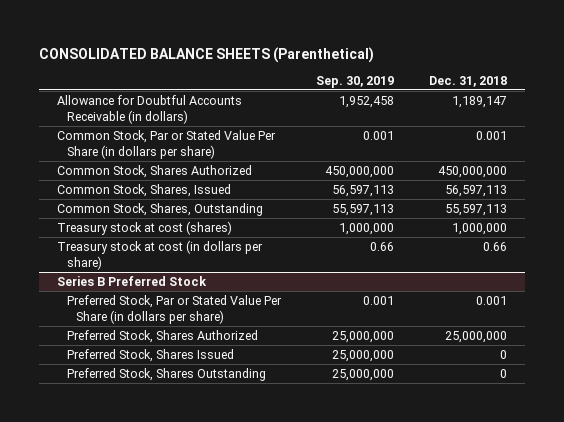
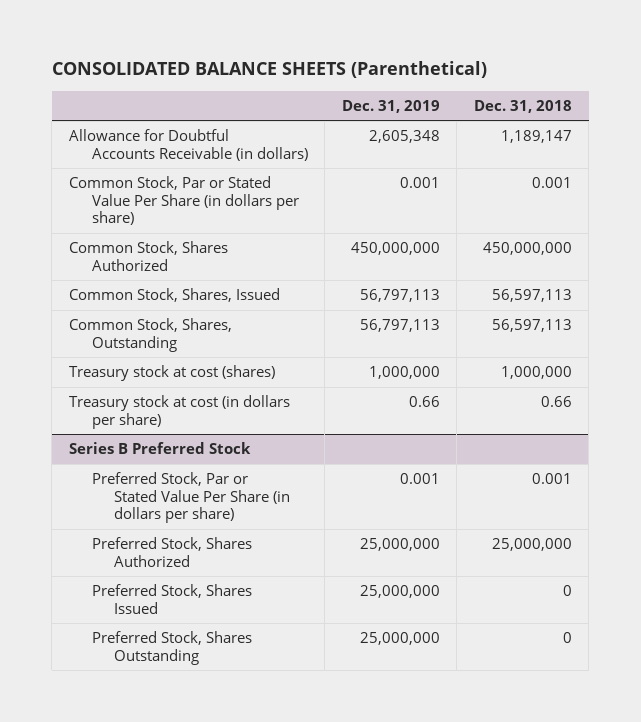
[315,75,394,88] Sep. 30, 2019 -> none
none -> [341,99,440,113] Dec. 31, 2019
[445,203,508,216] 55,597,113 -> [491,319,572,333] 56,597,113

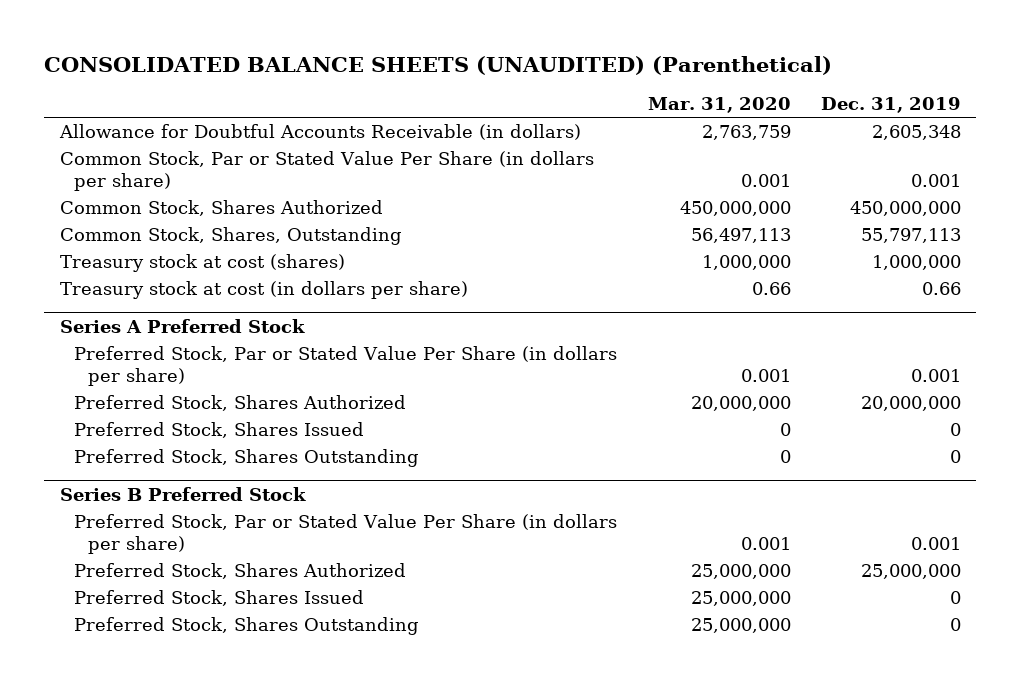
[51,61,487,79] CONSOLIDATED BALANCE SHEETS (Parenthetical) -> [44,56,833,76] CONSOLIDATED BALANCE SHEETS (UNAUDITED) (Parenthetical)
[473,99,572,113] Dec. 31, 2018 -> none
none -> [647,97,791,114] Mar. 31, 2020
[68,288,280,303] Common Stock, Shares, Issued -> none
[359,319,440,333] 56,797,113 -> [861,228,962,244] 55,797,113
none -> [59,319,305,334] Series A Preferred Stock
none -> [73,346,617,386] Preferred Stock, Par or Stated Value Per Share (in dollars per share)
none -> [73,395,406,412] Preferred Stock, Shares Authorized
none -> [73,422,364,439] Preferred Stock, Shares Issued
none -> [73,449,419,468] Preferred Stock, Shares Outstanding
[359,585,440,599] 25,000,000 -> [950,591,962,605] 0
[359,632,440,646] 25,000,000 -> [950,618,962,632] 0

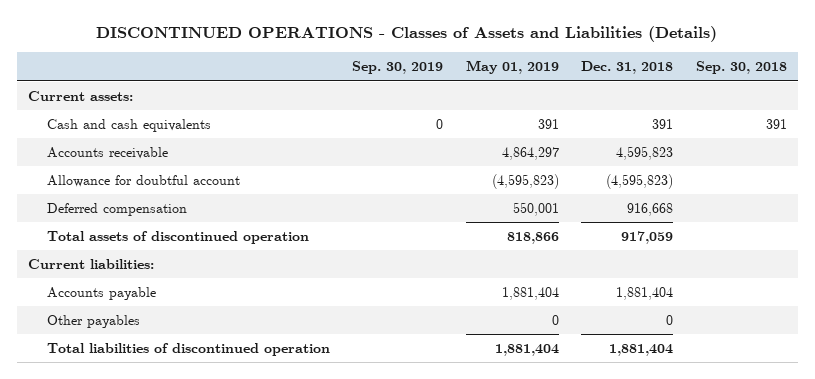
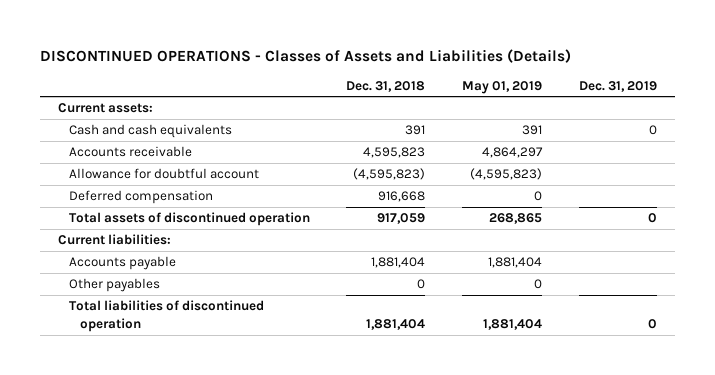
[352,61,444,75] Sep. 30, 2019 -> none
[695,61,787,75] Sep. 30, 2018 -> none
none -> [578,80,657,92] Dec. 31, 2019
[512,201,559,216] 550,001 -> [534,191,543,202] 0
[506,231,559,244] 818,866 -> [489,213,543,225] 268,865

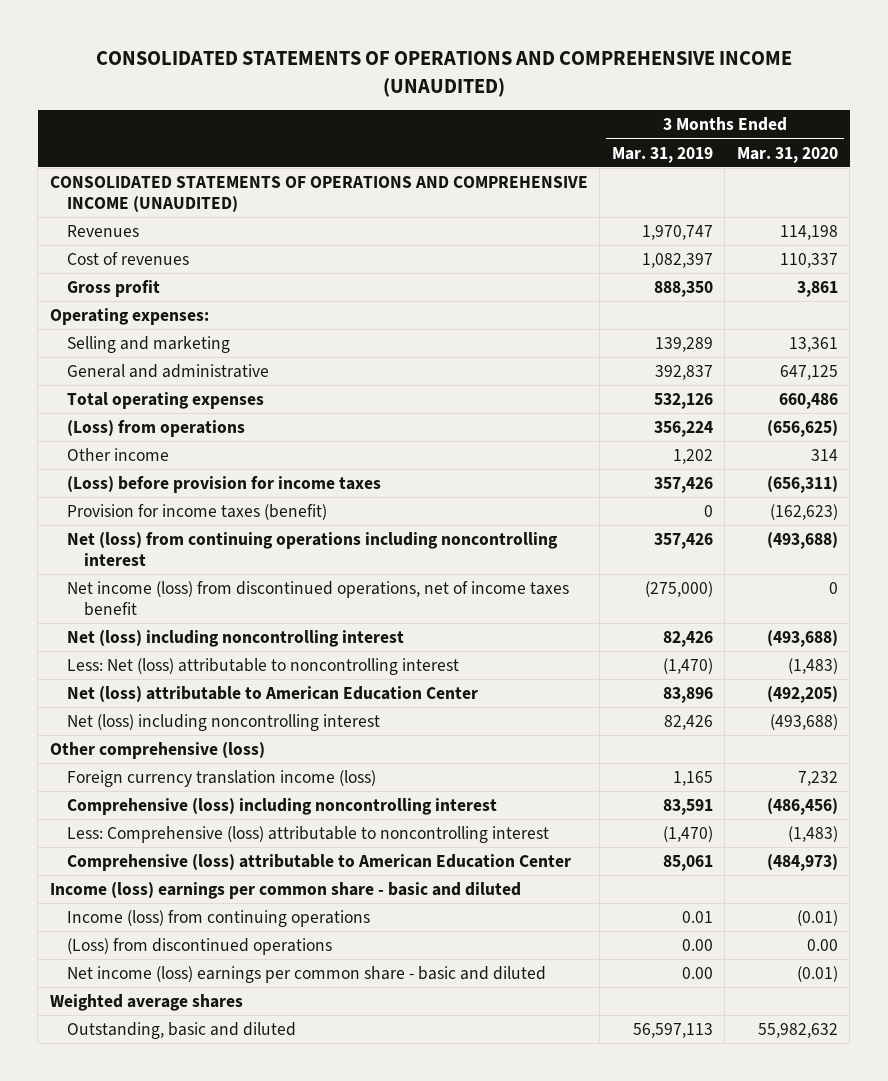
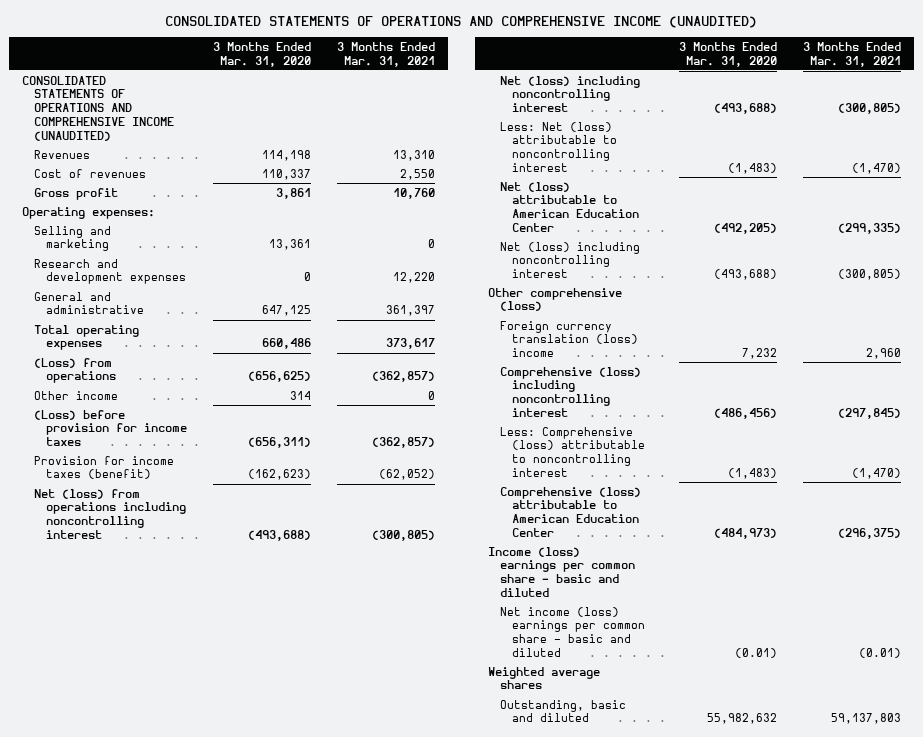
[611,146,713,163] Mar. 31, 2019 -> none
none -> [336,41,435,67] 3 Months Ended Mar. 31, 2021
none -> [33,258,186,285] Research and development expenses
[66,580,569,616] Net income (loss) from discontinued operations, net of income taxes benefit -> none
[66,531,558,566] Net (loss) from continuing operations including noncontrolling interest -> [33,488,186,540] Net (loss) from operations including noncontrolling interest
[66,769,376,787] Foreign currency translation income (loss) -> [500,320,638,358] Foreign currency translation (loss) income
[66,909,370,927] Income (loss) from continuing operations -> none
[66,937,332,955] (Loss) from discontinued operations -> none

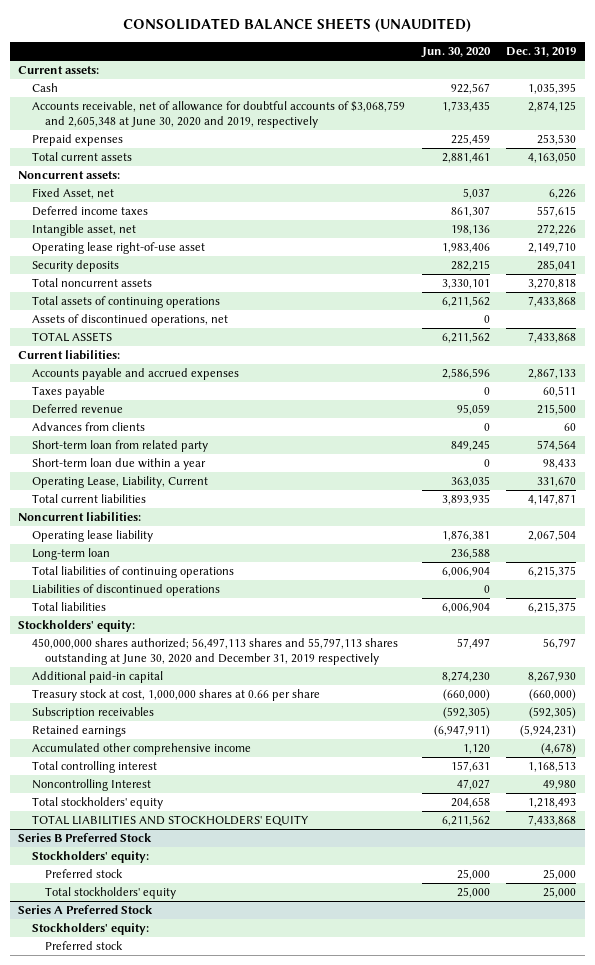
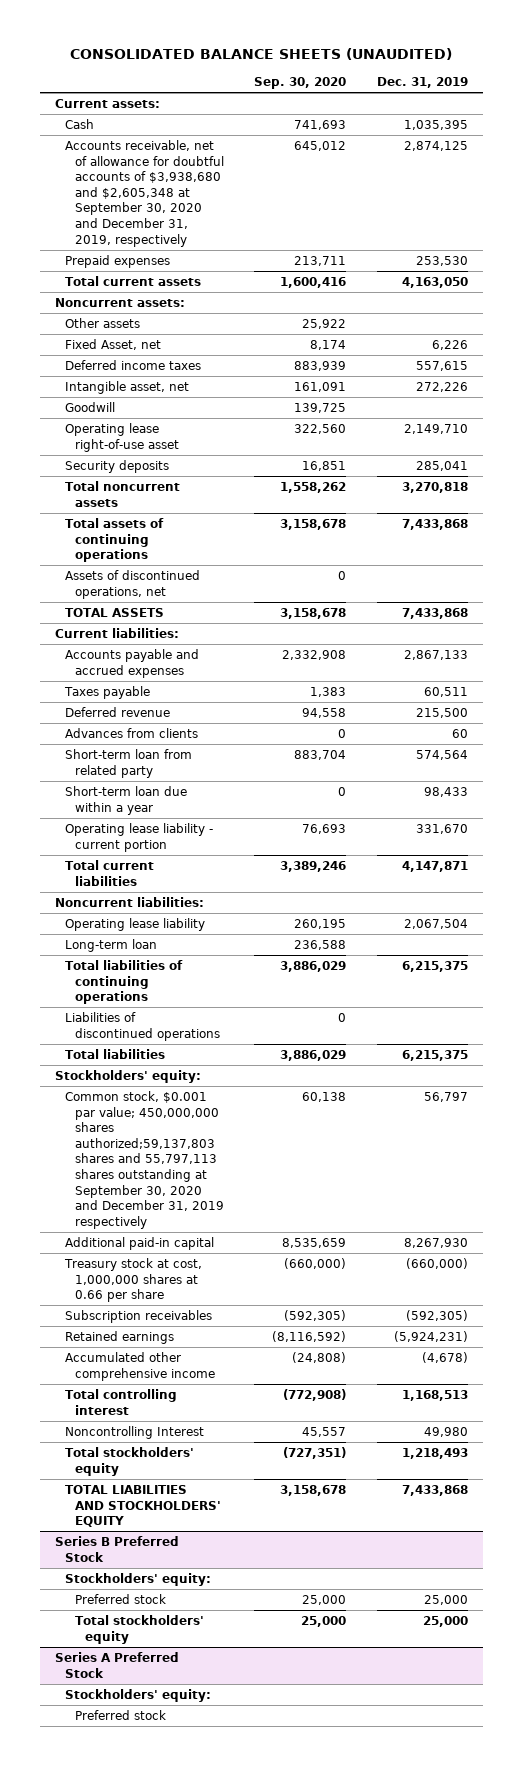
[420,47,491,59] Jun. 30, 2020 -> none
none -> [254,77,347,90] Sep. 30, 2020
[31,101,405,128] Accounts receivable, net of allowance for doubtful accounts of $3,068,759 and 2,605,348 at June 30, 2020 and 2019, respectively -> [65,140,225,247] Accounts receivable, net of allowance for doubtful accounts of $3,938,680 and $2,605,348 at September 30, 2020 and December 31, 2019, respectively
none -> [65,318,141,329] Other assets
none -> [65,402,116,413] Goodwill
[31,476,208,489] Operating Lease, Liability, Current -> [65,823,214,852] Operating lease liability - current portion
[31,638,398,665] 450,000,000 shares authorized; 56,497,113 shares and 55,797,113 shares outstanding at June 30, 2020 and December 31, 2019 respectively -> [65,1091,225,1229] Common stock, $0.001 par value; 450,000,000 shares authorized;59,137,803 shares and 55,797,113 shares outstanding at September 30, 2020 and December 31, 2019 respectively

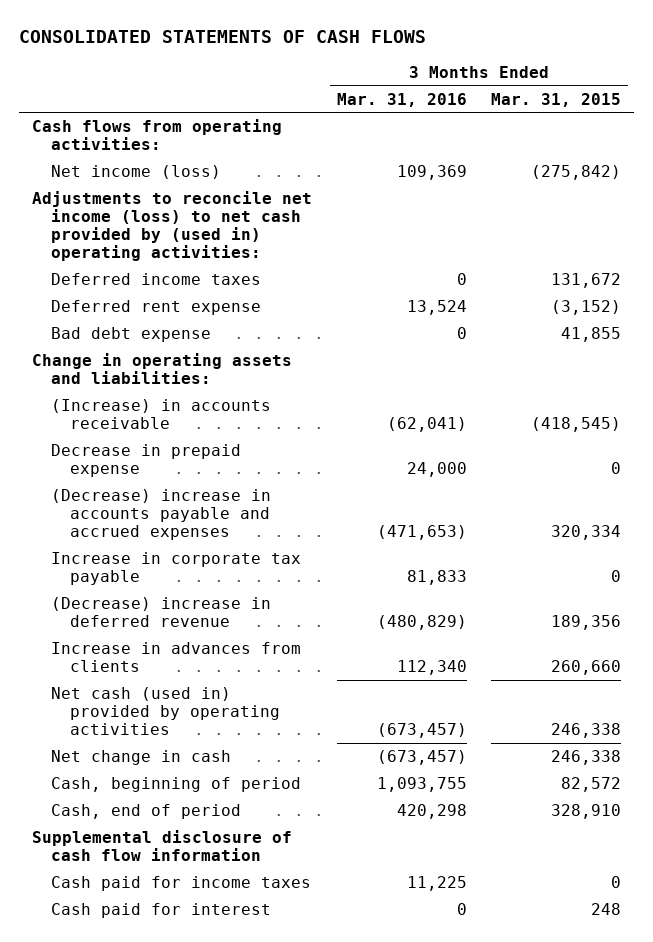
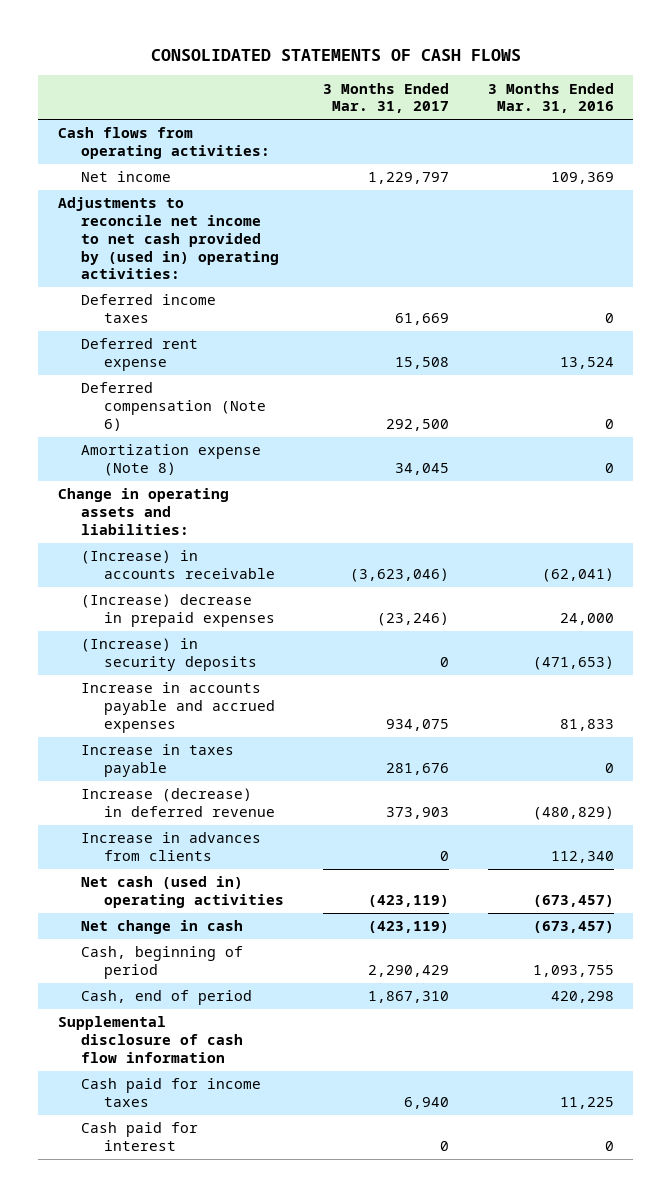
[491,92,622,107] Mar. 31, 2015 -> none
none -> [322,82,449,114] 3 Months Ended Mar. 31, 2017
[50,165,221,180] Net income (loss) -> [80,171,171,183] Net income
[31,191,312,262] Adjustments to reconcile net income (loss) to net cash provided by (used in) operating activities: -> [57,197,279,280] Adjustments to reconcile net income to net cash provided by (used in) operating activities:
[50,327,211,343] Bad debt expense -> none
none -> [80,382,266,431] Deferred compensation (Note 6)
none -> [80,444,261,477] Amortization expense (Note 8)
[50,444,241,478] Decrease in prepaid expense -> [80,594,275,628] (Increase) decrease in prepaid expenses
none -> [80,638,257,672] (Increase) in security deposits
[50,489,271,541] (Decrease) increase in accounts payable and accrued expenses -> [80,682,275,733] Increase in accounts payable and accrued expenses
[376,525,467,541] (471,653) -> [559,718,614,731] 81,833
[50,552,301,586] Increase in corporate tax payable -> [80,744,234,778] Increase in taxes payable
[406,570,467,586] 81,833 -> [604,763,614,774] 0
[50,597,271,628] (Decrease) increase in deferred revenue -> [80,788,275,818] Increase (decrease) in deferred revenue
[50,687,281,736] Net cash (used in) provided by operating activities -> [80,876,284,909] Net cash (used in) operating activities

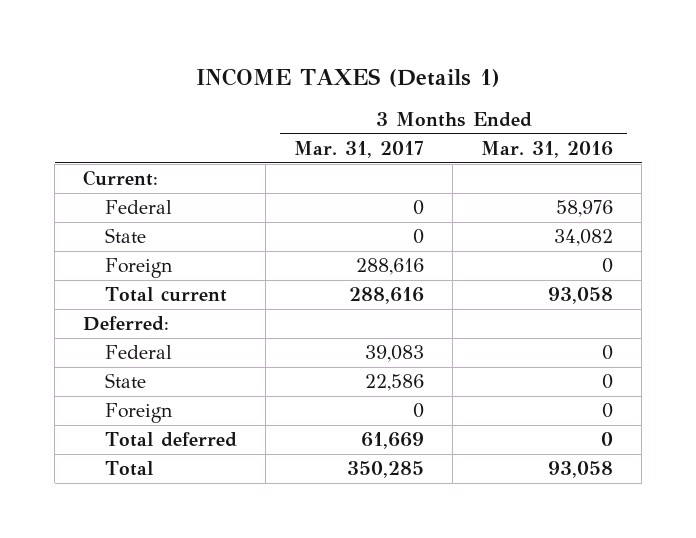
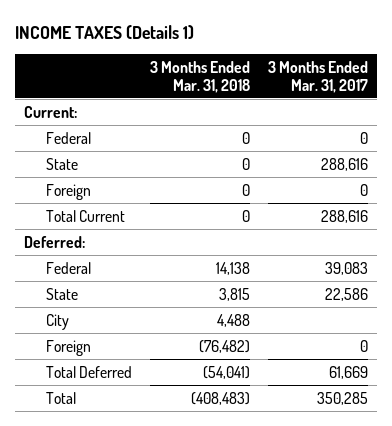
[481,141,614,159] Mar. 31, 2016 -> none
none -> [149,60,250,93] 3 Months Ended Mar. 31, 2018
[413,229,425,245] 0 -> [320,157,368,171] 288,616
[356,258,425,276] 288,616 -> [359,183,368,196] 0
[105,287,228,303] Total current -> [45,209,125,222] Total Current
none -> [45,313,69,330] City
[105,432,238,448] Total deferred -> [45,365,132,378] Total Deferred

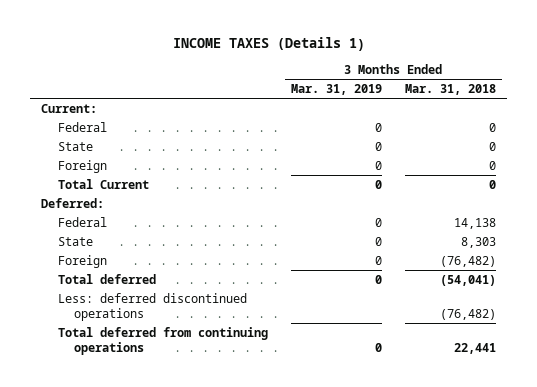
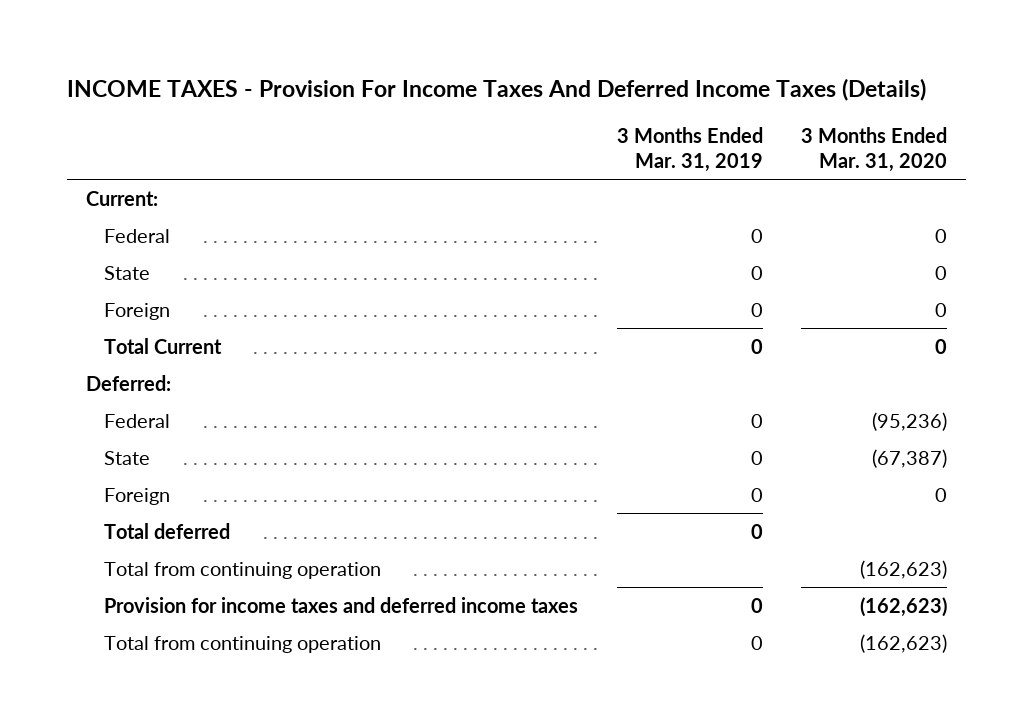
[172,37,365,52] INCOME TAXES (Details 1) -> [66,78,926,102] INCOME TAXES - Provision For Income Taxes And Deferred Income Taxes (Details)
[404,83,496,95] Mar. 31, 2018 -> none
none -> [800,126,947,172] 3 Months Ended Mar. 31, 2020
[57,292,247,321] Less: deferred discontinued operations -> none
none -> [104,561,382,579] Total from continuing operation
none -> [104,596,579,613] Provision for income taxes and deferred income taxes
[57,326,268,355] Total deferred from continuing operations -> [104,635,382,653] Total from continuing operation

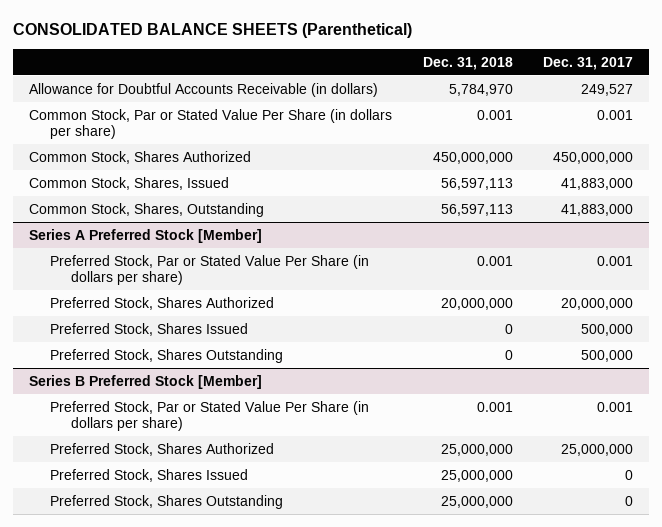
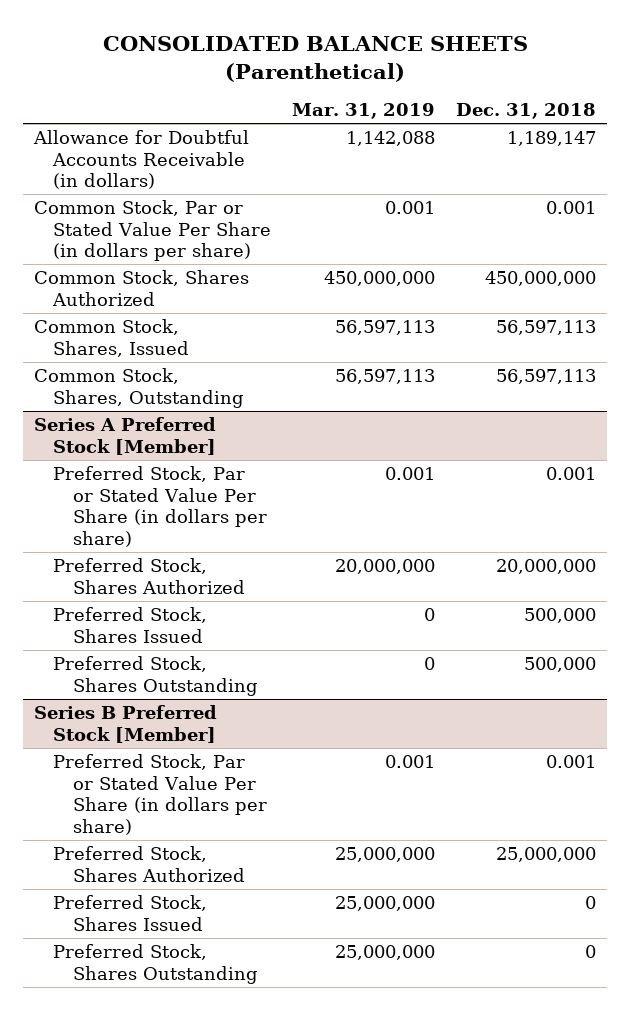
[543,56,634,70] Dec. 31, 2017 -> none
none -> [292,103,436,120] Mar. 31, 2019
[448,83,513,96] 5,784,970 -> [507,130,597,146] 1,189,147
[504,323,513,334] 0 -> [524,607,597,623] 500,000
[504,349,513,360] 0 -> [524,656,597,672] 500,000
[440,469,513,482] 25,000,000 -> [585,895,597,909] 0
[440,495,513,508] 25,000,000 -> [585,944,597,958] 0

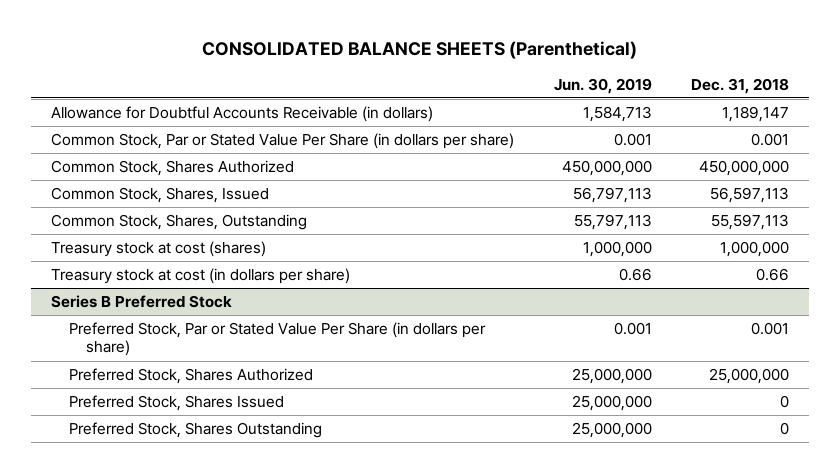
[292,103,436,120] Mar. 31, 2019 -> none
none -> [553,77,652,94] Jun. 30, 2019
[33,416,217,455] Series A Preferred Stock [Member] -> none
[53,465,267,548] Preferred Stock, Par or Stated Value Per Share (in dollars per share) -> none
[53,557,245,594] Preferred Stock, Shares Authorized -> none
[53,606,208,643] Preferred Stock, Shares Issued -> none
[53,655,258,696] Preferred Stock, Shares Outstanding -> none
[496,368,597,384] 56,597,113 -> [711,214,790,231] 55,597,113
none -> [51,241,267,258] Treasury stock at cost (shares)
none -> [51,268,351,285] Treasury stock at cost (in dollars per share)
[33,704,217,743] Series B Preferred Stock [Member] -> [51,295,233,309] Series B Preferred Stock

